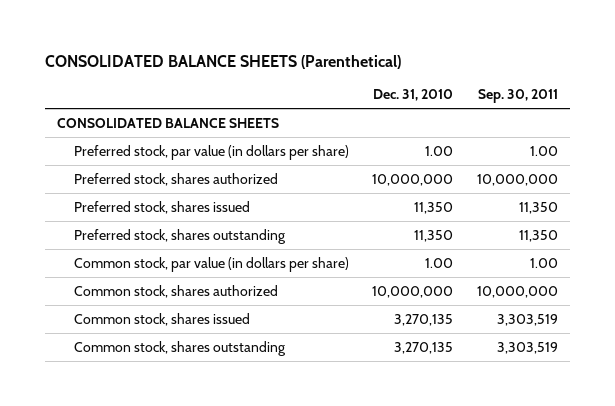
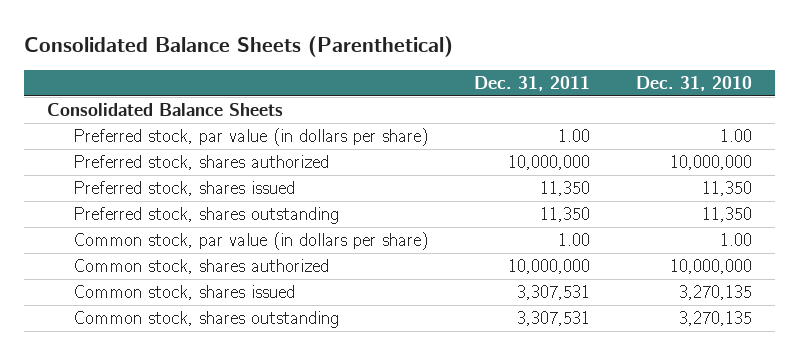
[45,54,402,69] CONSOLIDATED BALANCE SHEETS (Parenthetical) -> [23,36,453,58] Consolidated Balance Sheets (Parenthetical)
[477,89,558,104] Sep. 30, 2011 -> none
none -> [473,76,590,92] Dec. 31, 2011
[56,117,279,128] CONSOLIDATED BALANCE SHEETS -> [47,103,284,117] Consolidated Balance Sheets

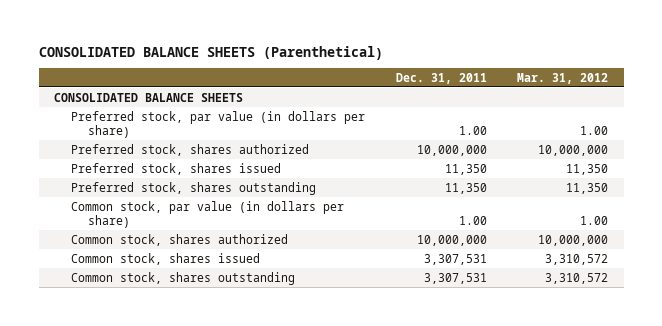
[23,36,453,58] Consolidated Balance Sheets (Parenthetical) -> [38,45,383,60] CONSOLIDATED BALANCE SHEETS (Parenthetical)
[635,76,752,92] Dec. 31, 2010 -> none
none -> [517,72,609,84] Mar. 31, 2012
[47,103,284,117] Consolidated Balance Sheets -> [53,92,243,102] CONSOLIDATED BALANCE SHEETS

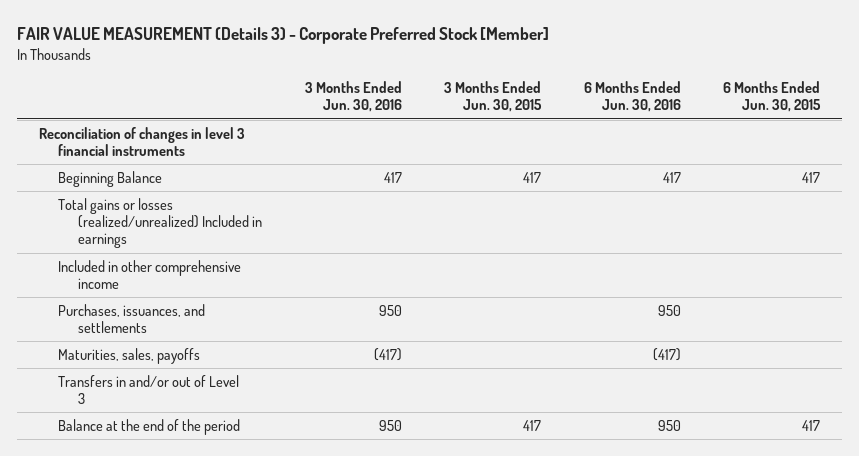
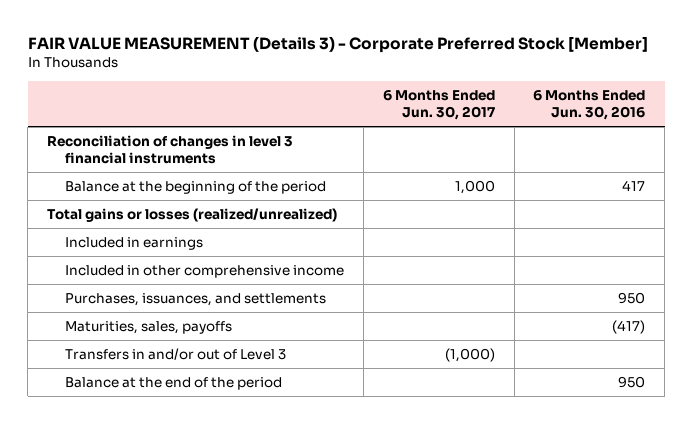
[304,81,402,113] 3 Months Ended Jun. 30, 2016 -> none
[444,81,543,113] 3 Months Ended Jun. 30, 2015 -> none
[723,81,822,113] 6 Months Ended Jun. 30, 2015 -> none
none -> [382,89,495,121] 6 Months Ended Jun. 30, 2017
[58,170,163,187] Beginning Balance -> [65,180,327,194] Balance at the beginning of the period
none -> [46,207,337,222] Total gains or losses (realized/unrealized)
[58,197,263,249] Total gains or losses (realized/unrealized) Included in earnings -> [65,236,204,250] Included in earnings

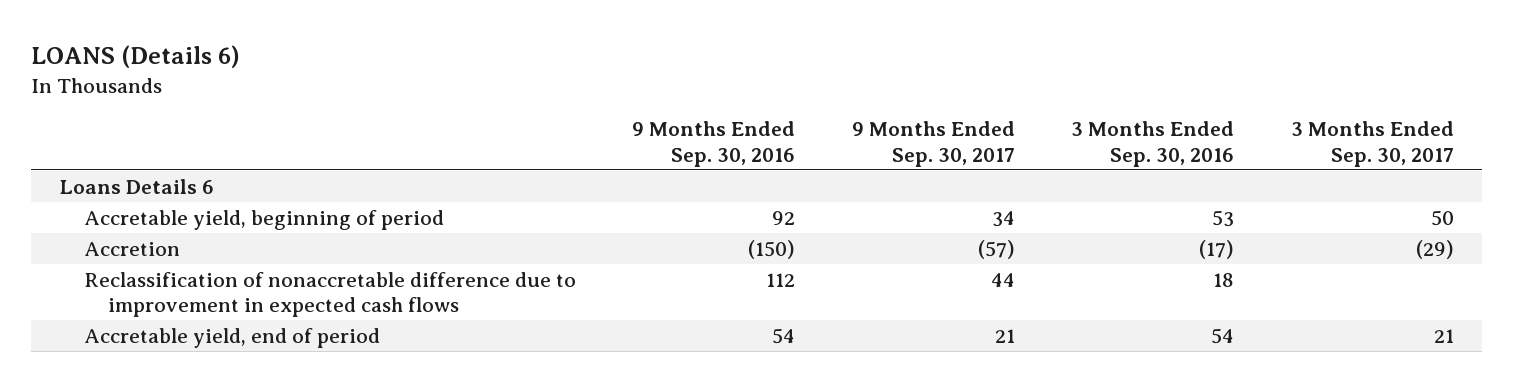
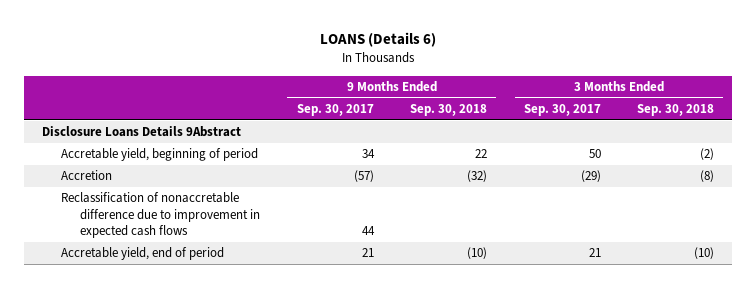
[632,121,796,167] 9 Months Ended Sep. 30, 2016 -> none
[1071,121,1235,167] 3 Months Ended Sep. 30, 2016 -> none
none -> [410,104,488,117] Sep. 30, 2018
none -> [637,104,715,117] Sep. 30, 2018
[59,178,214,194] Loans Details 6 -> [42,126,242,138] Disclosure Loans Details 9Abstract

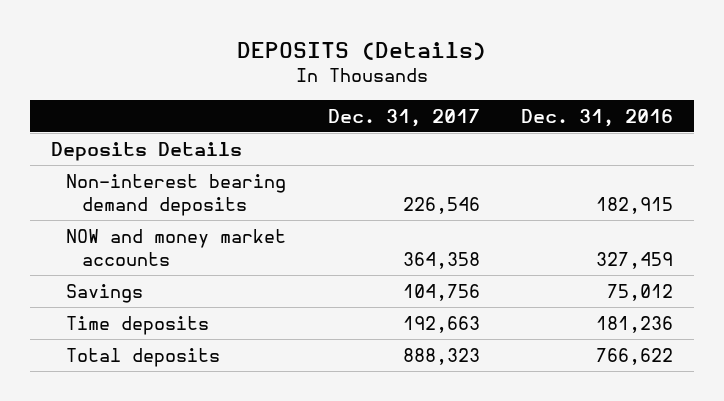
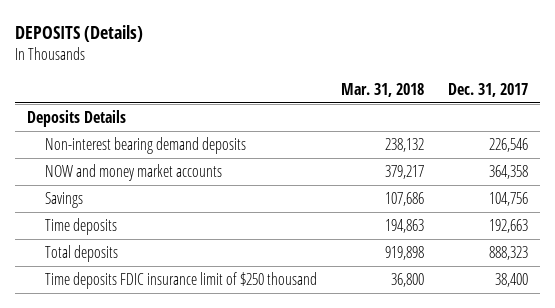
[521,108,674,127] Dec. 31, 2016 -> none
none -> [341,82,425,97] Mar. 31, 2018
none -> [44,271,317,289] Time deposits FDIC insurance limit of $250 thousand

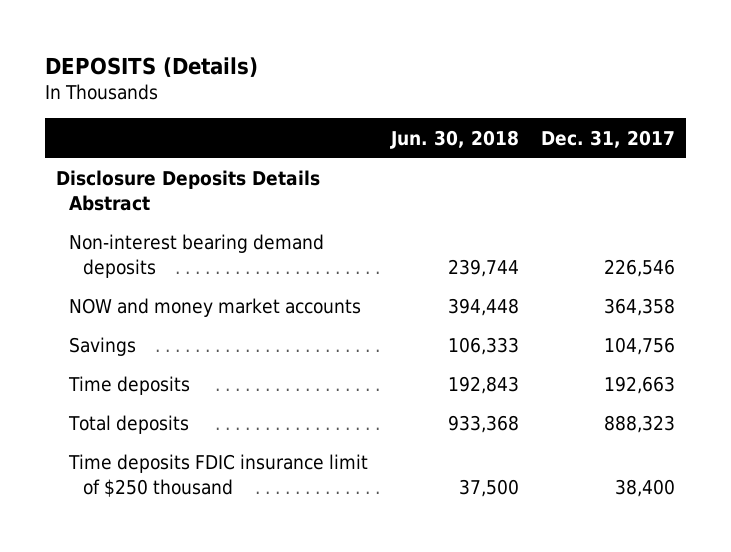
[341,82,425,97] Mar. 31, 2018 -> none
none -> [389,129,519,149] Jun. 30, 2018
[27,109,127,127] Deposits Details -> [55,170,320,211] Disclosure Deposits Details Abstract

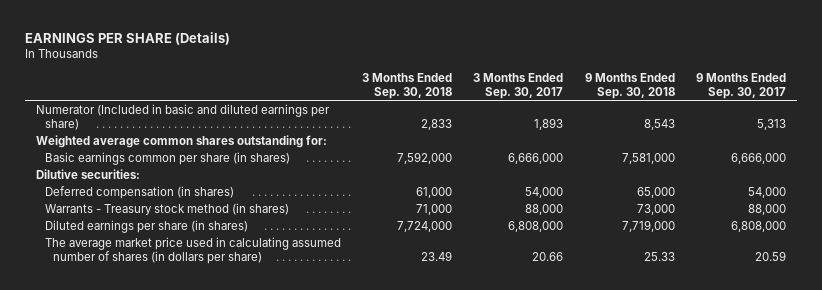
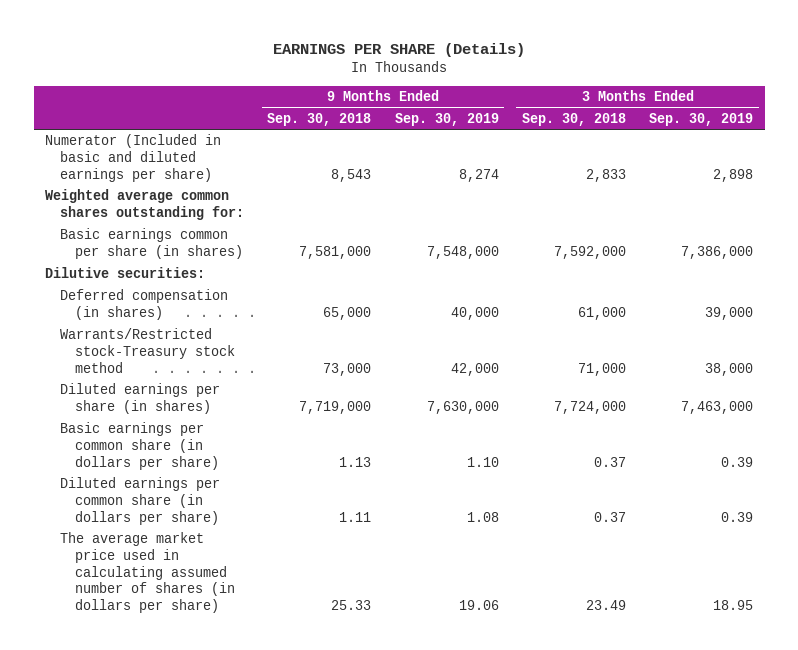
[473,72,564,99] 3 Months Ended Sep. 30, 2017 -> none
[695,72,786,99] 9 Months Ended Sep. 30, 2017 -> none
none -> [394,112,499,126] Sep. 30, 2019
none -> [649,112,754,126] Sep. 30, 2019
[44,202,289,215] Warrants - Treasury stock method (in shares) -> [60,328,236,373] Warrants/Restricted stock-Treasury stock method
none -> [60,422,220,470] Basic earnings per common share (in dollars per share)
none -> [60,477,221,525] Diluted earnings per common share (in dollars per share)

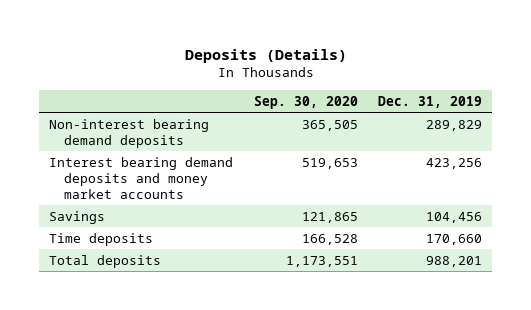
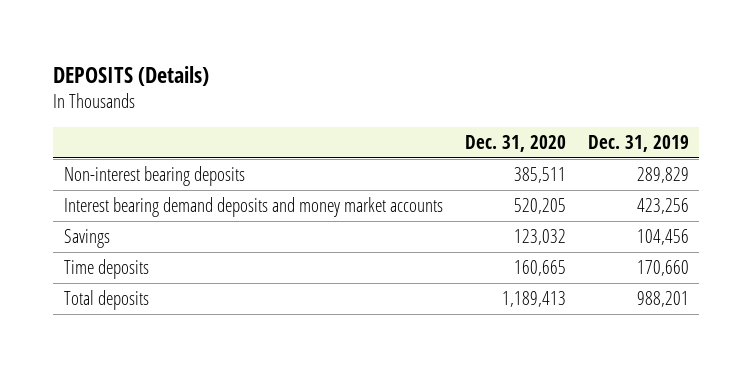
[184,48,347,63] Deposits (Details) -> [53,65,210,86] DEPOSITS (Details)
[253,95,358,109] Sep. 30, 2020 -> none
none -> [464,135,566,153] Dec. 31, 2020
[49,118,210,148] Non-interest bearing demand deposits -> [64,166,246,187] Non-interest bearing deposits

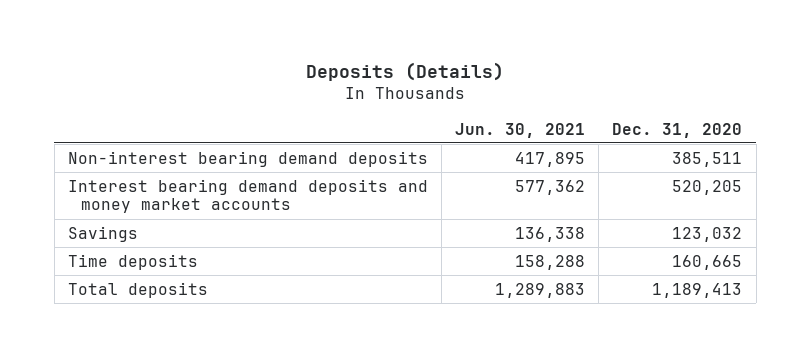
[53,65,210,86] DEPOSITS (Details) -> [306,62,505,82] Deposits (Details)
[587,135,689,153] Dec. 31, 2019 -> none
none -> [455,122,586,138] Jun. 30, 2021
[64,166,246,187] Non-interest bearing deposits -> [67,150,428,167] Non-interest bearing demand deposits

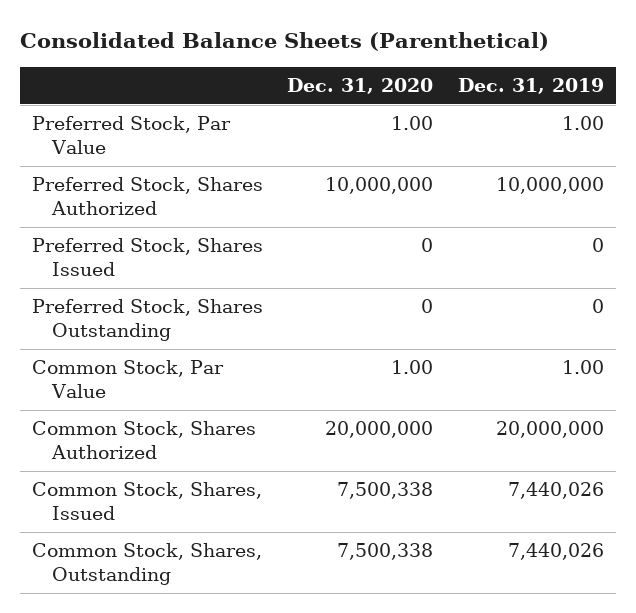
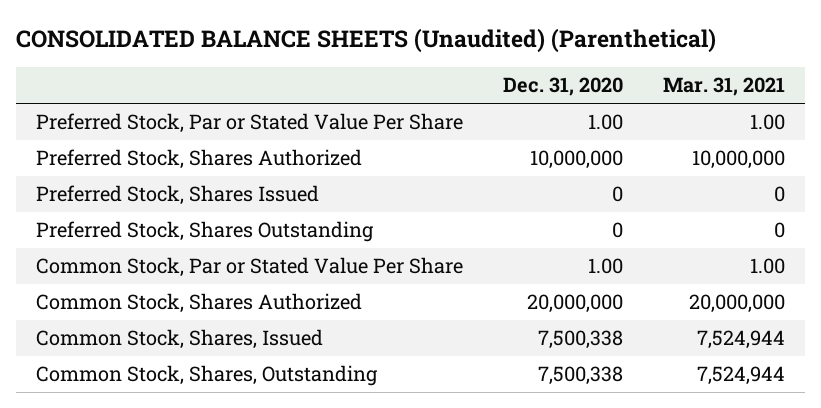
[19,32,549,52] Consolidated Balance Sheets (Parenthetical) -> [16,28,717,54] CONSOLIDATED BALANCE SHEETS (Unaudited) (Parenthetical)
[458,78,605,95] Dec. 31, 2019 -> none
none -> [662,77,785,97] Mar. 31, 2021
[31,116,231,154] Preferred Stock, Par Value -> [36,113,464,134] Preferred Stock, Par or Stated Value Per Share
[31,360,224,398] Common Stock, Par Value -> [36,257,464,278] Common Stock, Par or Stated Value Per Share

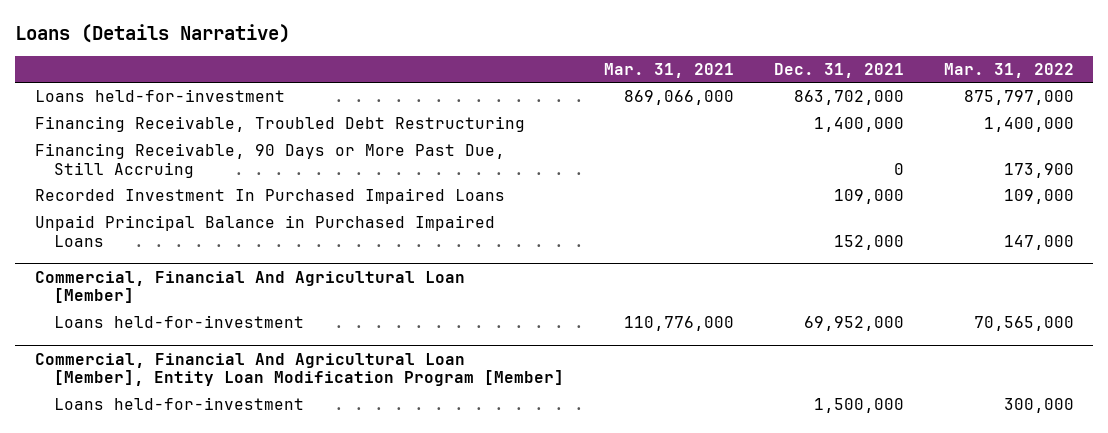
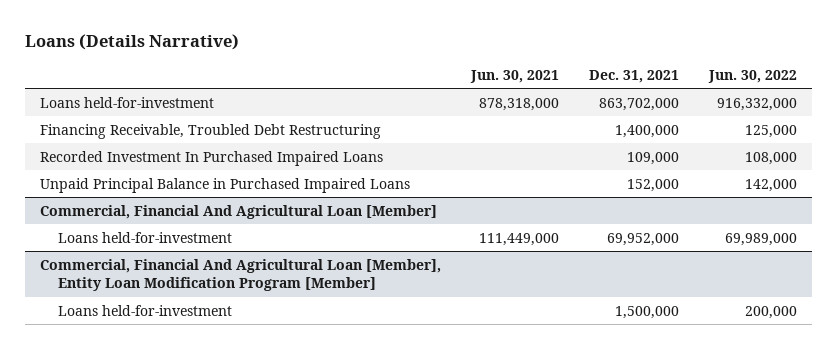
[603,62,734,78] Mar. 31, 2021 -> none
[943,62,1074,78] Mar. 31, 2022 -> none
none -> [469,69,559,83] Jun. 30, 2021
none -> [708,69,798,83] Jun. 30, 2022
[34,143,505,178] Financing Receivable, 90 Days or More Past Due, Still Accruing -> none

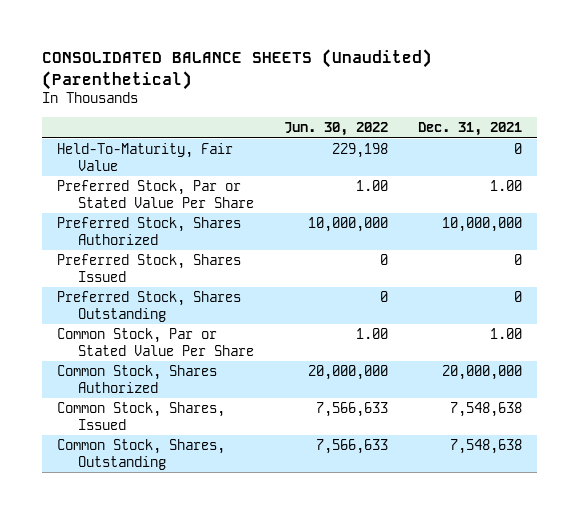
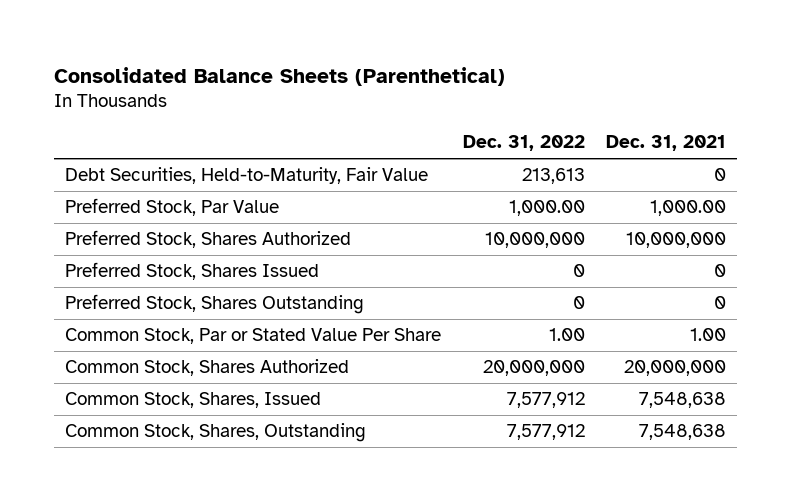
[41,49,432,90] CONSOLIDATED BALANCE SHEETS (Unaudited) (Parenthetical) -> [54,66,506,86] Consolidated Balance Sheets (Parenthetical)
[284,122,389,137] Jun. 30, 2022 -> none
none -> [462,135,585,152] Dec. 31, 2022
[56,143,233,171] Held-To-Maturity, Fair Value -> [65,167,429,185] Debt Securities, Held-to-Maturity, Fair Value
[56,180,255,208] Preferred Stock, Par or Stated Value Per Share -> [65,198,280,217] Preferred Stock, Par Value
[490,180,523,192] 1.00 -> [650,200,727,217] 1,000.00

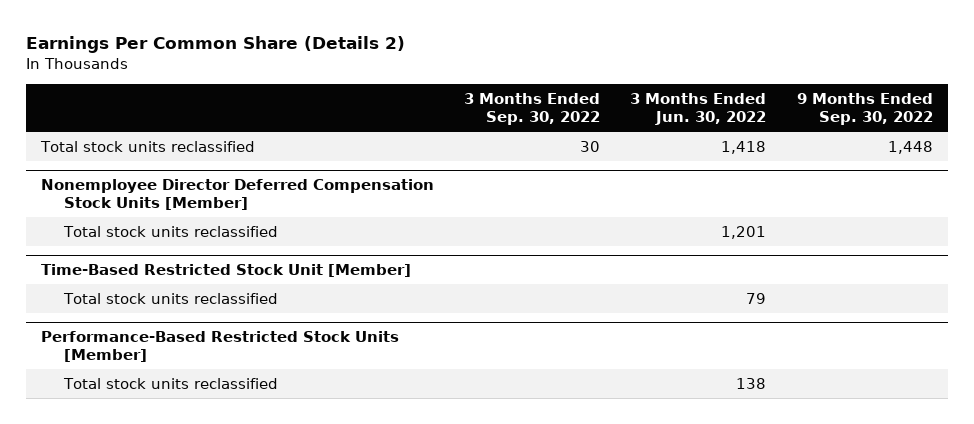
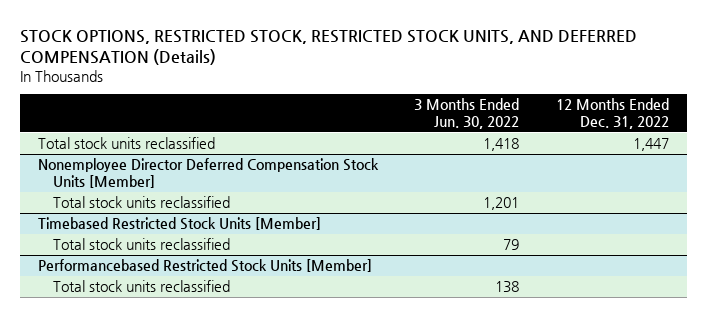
[25,35,405,53] Earnings Per Common Share (Details 2) -> [19,29,637,66] STOCK OPTIONS, RESTRICTED STOCK, RESTRICTED STOCK UNITS, AND DEFERRED COMPENSATION (Details)
[464,92,601,126] 3 Months Ended Sep. 30, 2022 -> none
[796,92,933,126] 9 Months Ended Sep. 30, 2022 -> none
none -> [555,98,669,130] 12 Months Ended Dec. 31, 2022
[41,264,412,278] Time-Based Restricted Stock Unit [Member] -> [37,217,321,231] Timebased Restricted Stock Units [Member]
[41,331,400,363] Performance-Based Restricted Stock Units [Member] -> [37,259,372,273] Performancebased Restricted Stock Units [Member]

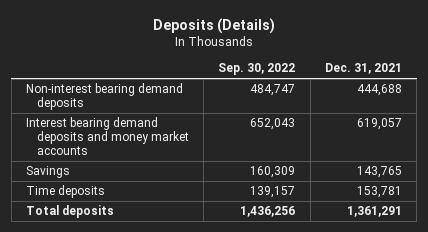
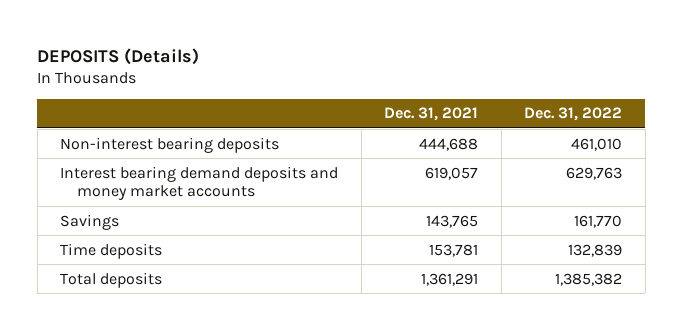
[153,17,276,34] Deposits (Details) -> [37,47,200,65] DEPOSITS (Details)
[218,63,296,76] Sep. 30, 2022 -> none
none -> [524,107,623,122] Dec. 31, 2022
[26,83,184,111] Non-interest bearing demand deposits -> [60,136,280,153] Non-interest bearing deposits

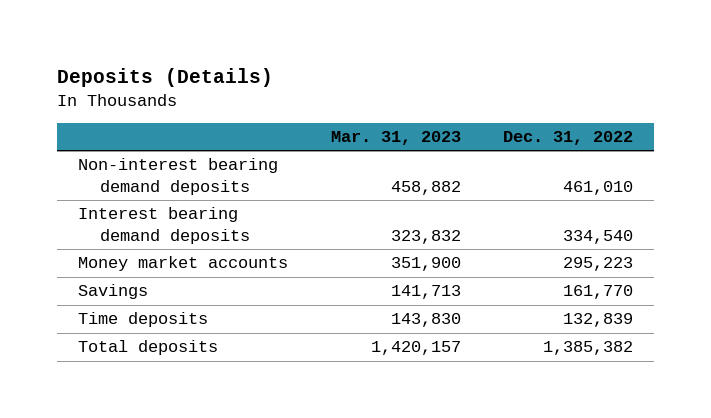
[37,47,200,65] DEPOSITS (Details) -> [57,68,274,88] Deposits (Details)
[384,107,479,122] Dec. 31, 2021 -> none
none -> [330,131,461,146] Mar. 31, 2023
[60,136,280,153] Non-interest bearing deposits -> [78,158,279,195] Non-interest bearing demand deposits
[60,165,339,200] Interest bearing demand deposits and money market accounts -> [78,207,250,244] Interest bearing demand deposits
[566,166,623,180] 629,763 -> [562,229,633,244] 334,540
none -> [78,256,289,272] Money market accounts

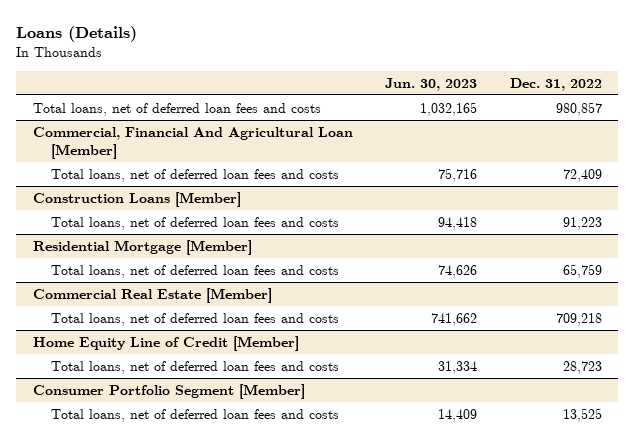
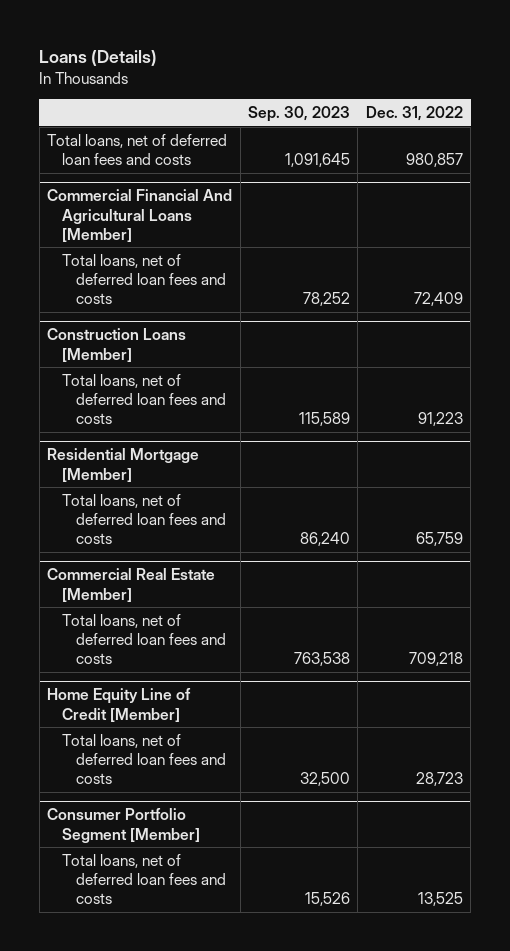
[385,77,478,91] Jun. 30, 2023 -> none
none -> [247,106,350,123] Sep. 30, 2023
[32,126,353,159] Commercial, Financial And Agricultural Loan [Member] -> [47,189,233,242] Commercial Financial And Agricultural Loans [Member]

